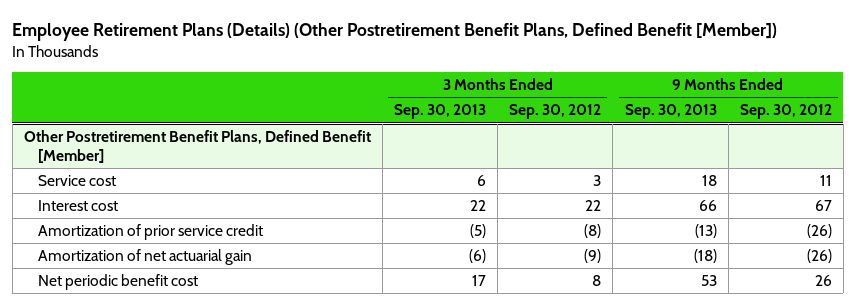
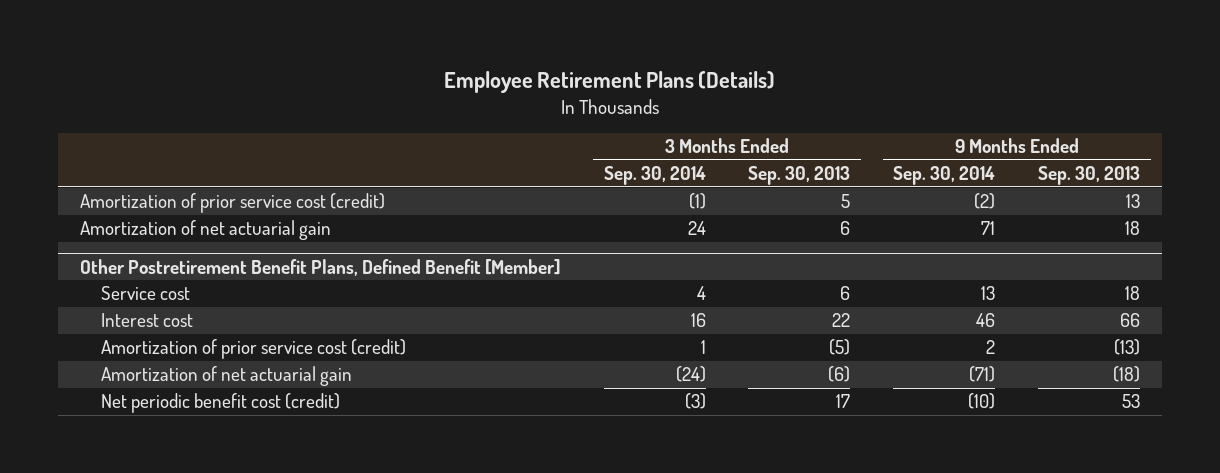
[12,23,778,42] Employee Retirement Plans (Details) (Other Postretirement Benefit Plans, Defined Benefit [Member]) -> [443,70,775,93] Employee Retirement Plans (Details)
[509,104,602,120] Sep. 30, 2012 -> none
[739,104,832,120] Sep. 30, 2012 -> none
none -> [603,166,706,186] Sep. 30, 2014
none -> [893,166,996,186] Sep. 30, 2014
none -> [79,193,385,214] Amortization of prior service cost (credit)
none -> [79,220,331,241] Amortization of net actuarial gain
[37,224,263,241] Amortization of prior service credit -> [100,339,406,360] Amortization of prior service cost (credit)
[37,274,198,291] Net periodic benefit cost -> [100,393,340,414] Net periodic benefit cost (credit)

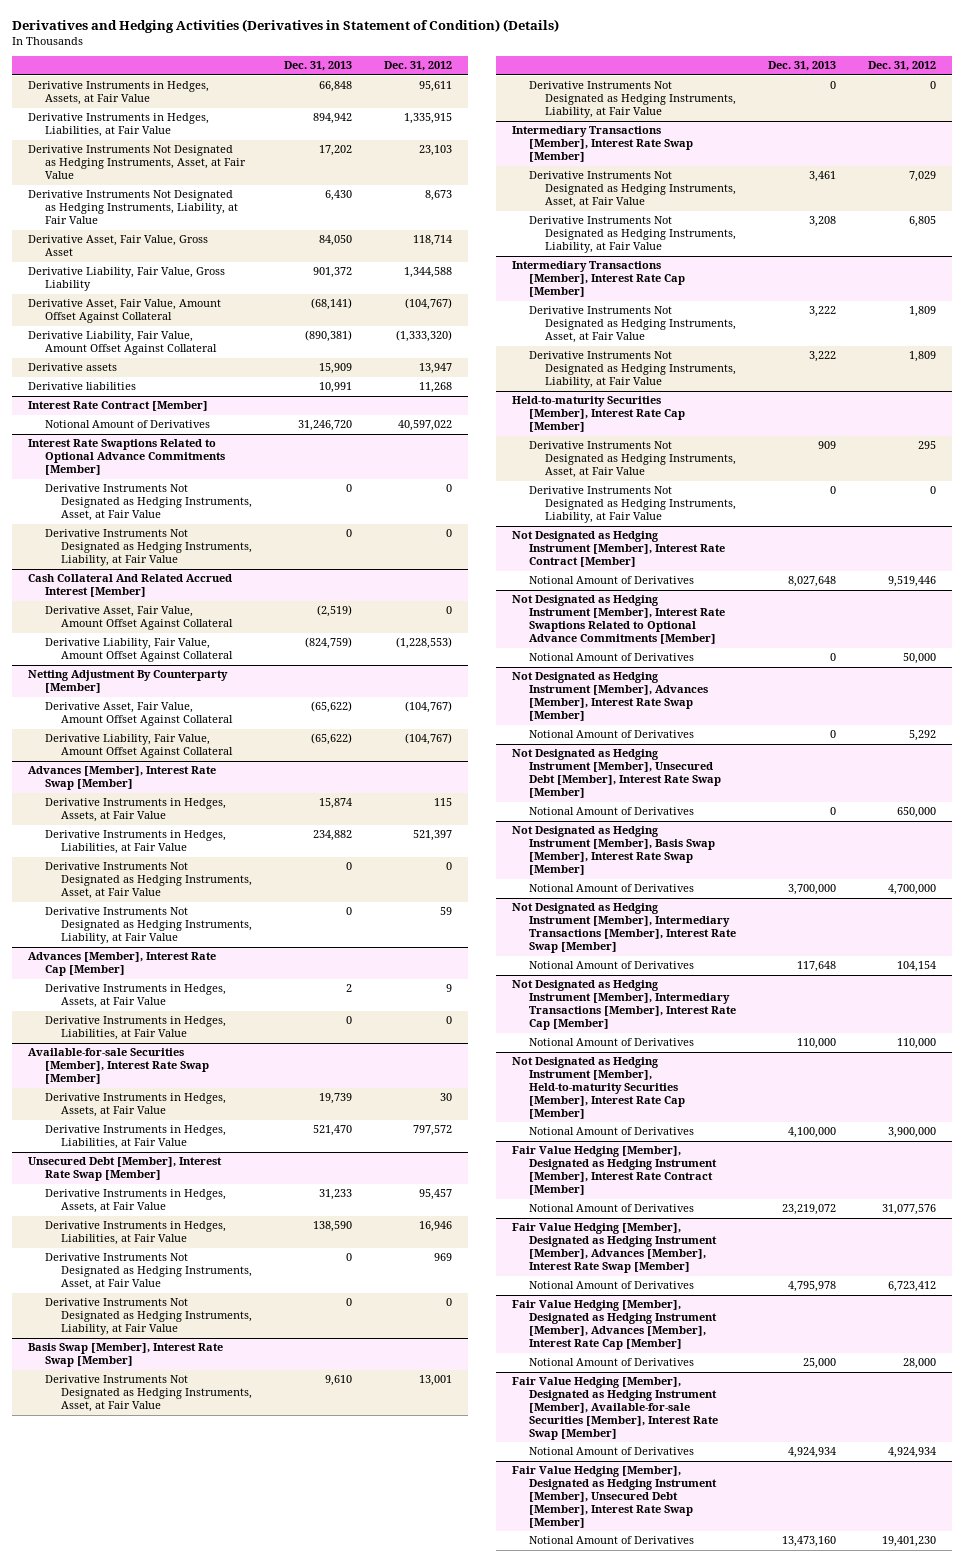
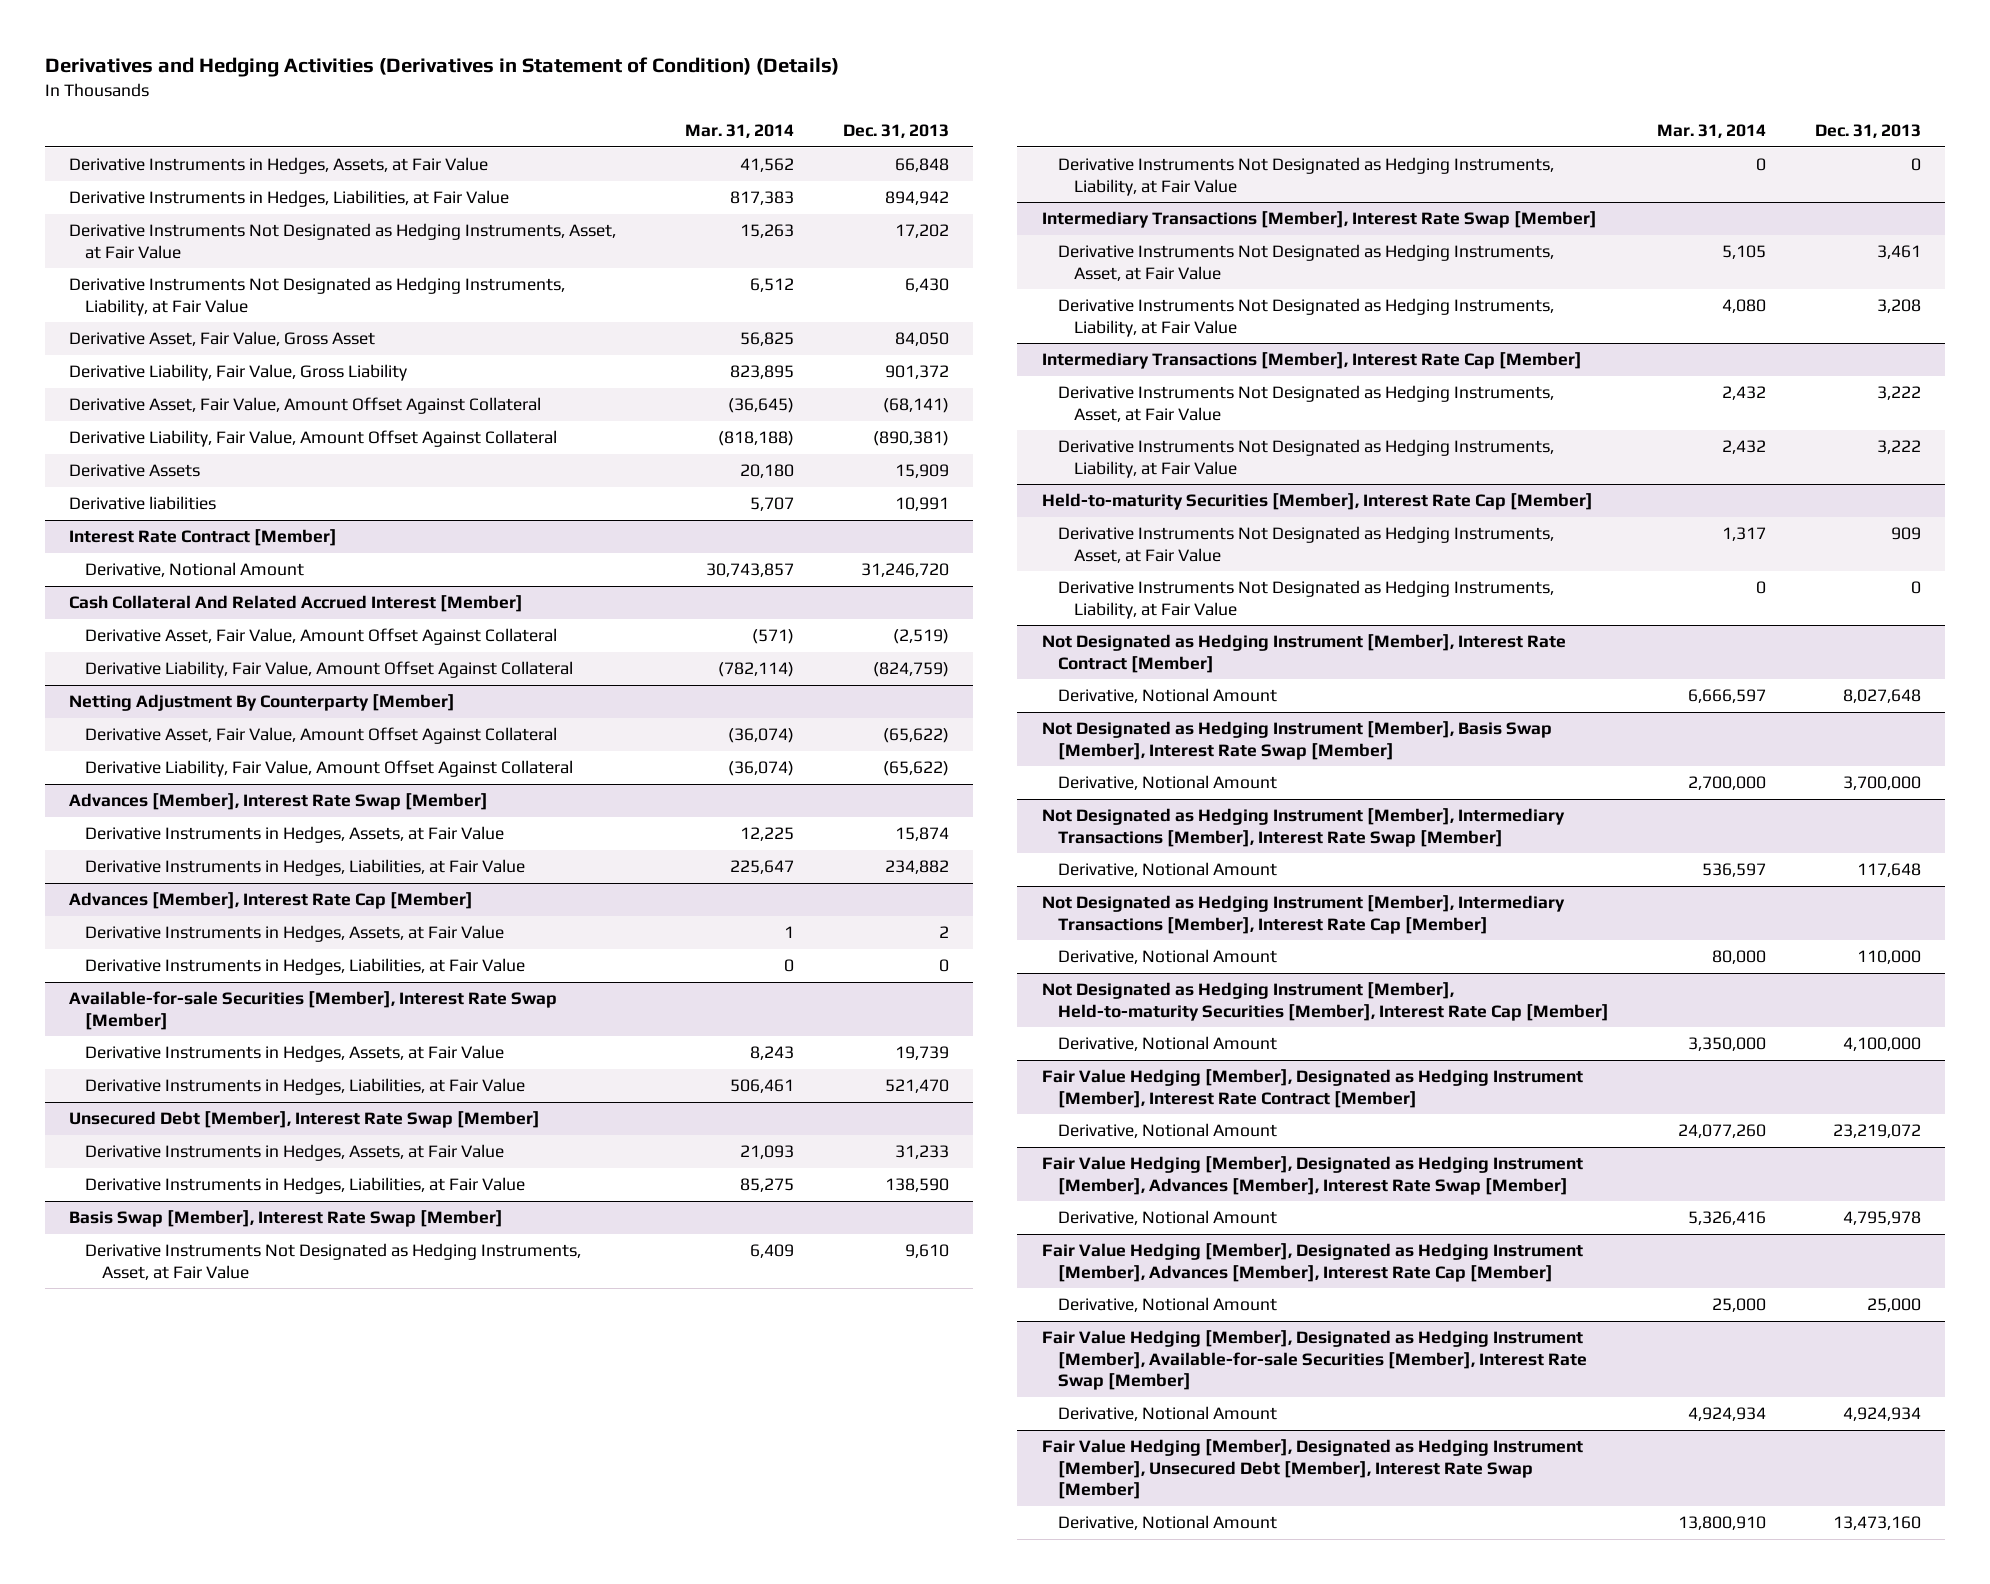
[384,61,453,72] Dec. 31, 2012 -> none
none -> [685,124,795,139] Mar. 31, 2014
[28,363,118,372] Derivative assets -> [69,464,201,478] Derivative Assets
[28,439,225,476] Interest Rate Swaptions Related to Optional Advance Commitments [Member] -> none
[44,484,253,522] Derivative Instruments Not Designated as Hedging Instruments, Asset, at Fair Value -> none
[44,529,253,567] Derivative Instruments Not Designated as Hedging Instruments, Liability, at Fair Value -> none
[44,420,210,429] Notional Amount of Derivatives -> [85,562,305,578] Derivative, Notional Amount
[44,862,253,900] Derivative Instruments Not Designated as Hedging Instruments, Asset, at Fair Value -> none
[44,907,253,945] Derivative Instruments Not Designated as Hedging Instruments, Liability, at Fair Value -> none
[44,1253,253,1291] Derivative Instruments Not Designated as Hedging Instruments, Asset, at Fair Value -> none
[44,1298,253,1336] Derivative Instruments Not Designated as Hedging Instruments, Liability, at Fair Value -> none
[512,595,725,645] Not Designated as Hedging Instrument [Member], Interest Rate Swaptions Related to Optional Advance Commitments [Member] -> none
[528,653,694,662] Notional Amount of Derivatives -> none
[512,672,708,722] Not Designated as Hedging Instrument [Member], Advances [Member], Interest Rate Swap [Member] -> none
[528,730,694,739] Notional Amount of Derivatives -> none
[512,749,721,799] Not Designated as Hedging Instrument [Member], Unsecured Debt [Member], Interest Rate Swap [Member] -> none
[528,807,694,816] Notional Amount of Derivatives -> none
[528,576,694,585] Notional Amount of Derivatives -> [1057,688,1277,704] Derivative, Notional Amount
[528,884,694,893] Notional Amount of Derivatives -> [1057,775,1277,791] Derivative, Notional Amount
[528,961,694,970] Notional Amount of Derivatives -> [1057,862,1277,878] Derivative, Notional Amount
[528,1038,694,1047] Notional Amount of Derivatives -> [1057,949,1277,965] Derivative, Notional Amount
[528,1127,694,1136] Notional Amount of Derivatives -> [1057,1036,1277,1052] Derivative, Notional Amount
[528,1204,694,1213] Notional Amount of Derivatives -> [1057,1123,1277,1139] Derivative, Notional Amount
[528,1281,694,1290] Notional Amount of Derivatives -> [1057,1210,1277,1226] Derivative, Notional Amount
[528,1358,694,1367] Notional Amount of Derivatives -> [1057,1297,1277,1313] Derivative, Notional Amount
[528,1447,694,1456] Notional Amount of Derivatives -> [1057,1406,1277,1422] Derivative, Notional Amount
[528,1536,694,1545] Notional Amount of Derivatives -> [1057,1515,1277,1531] Derivative, Notional Amount

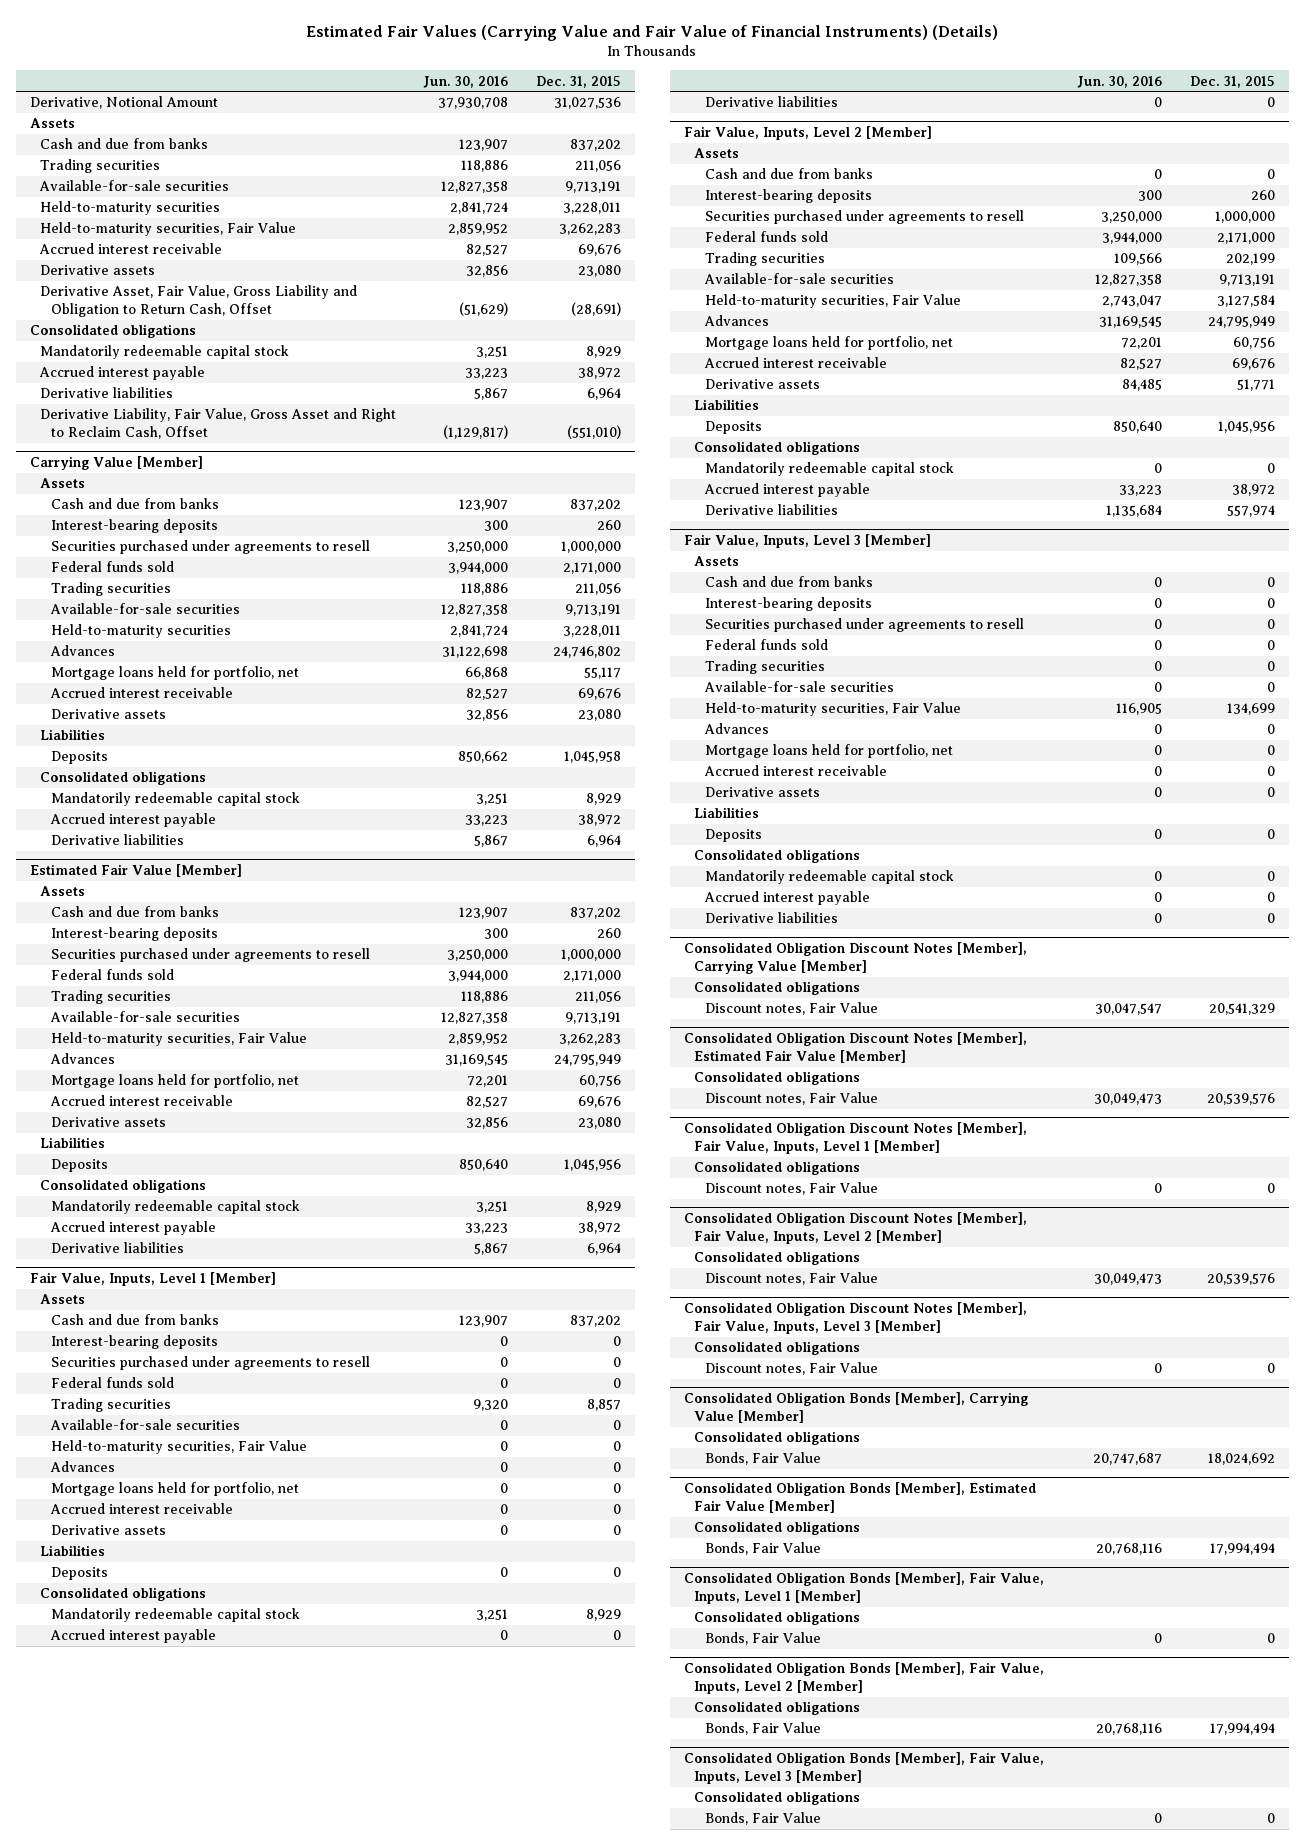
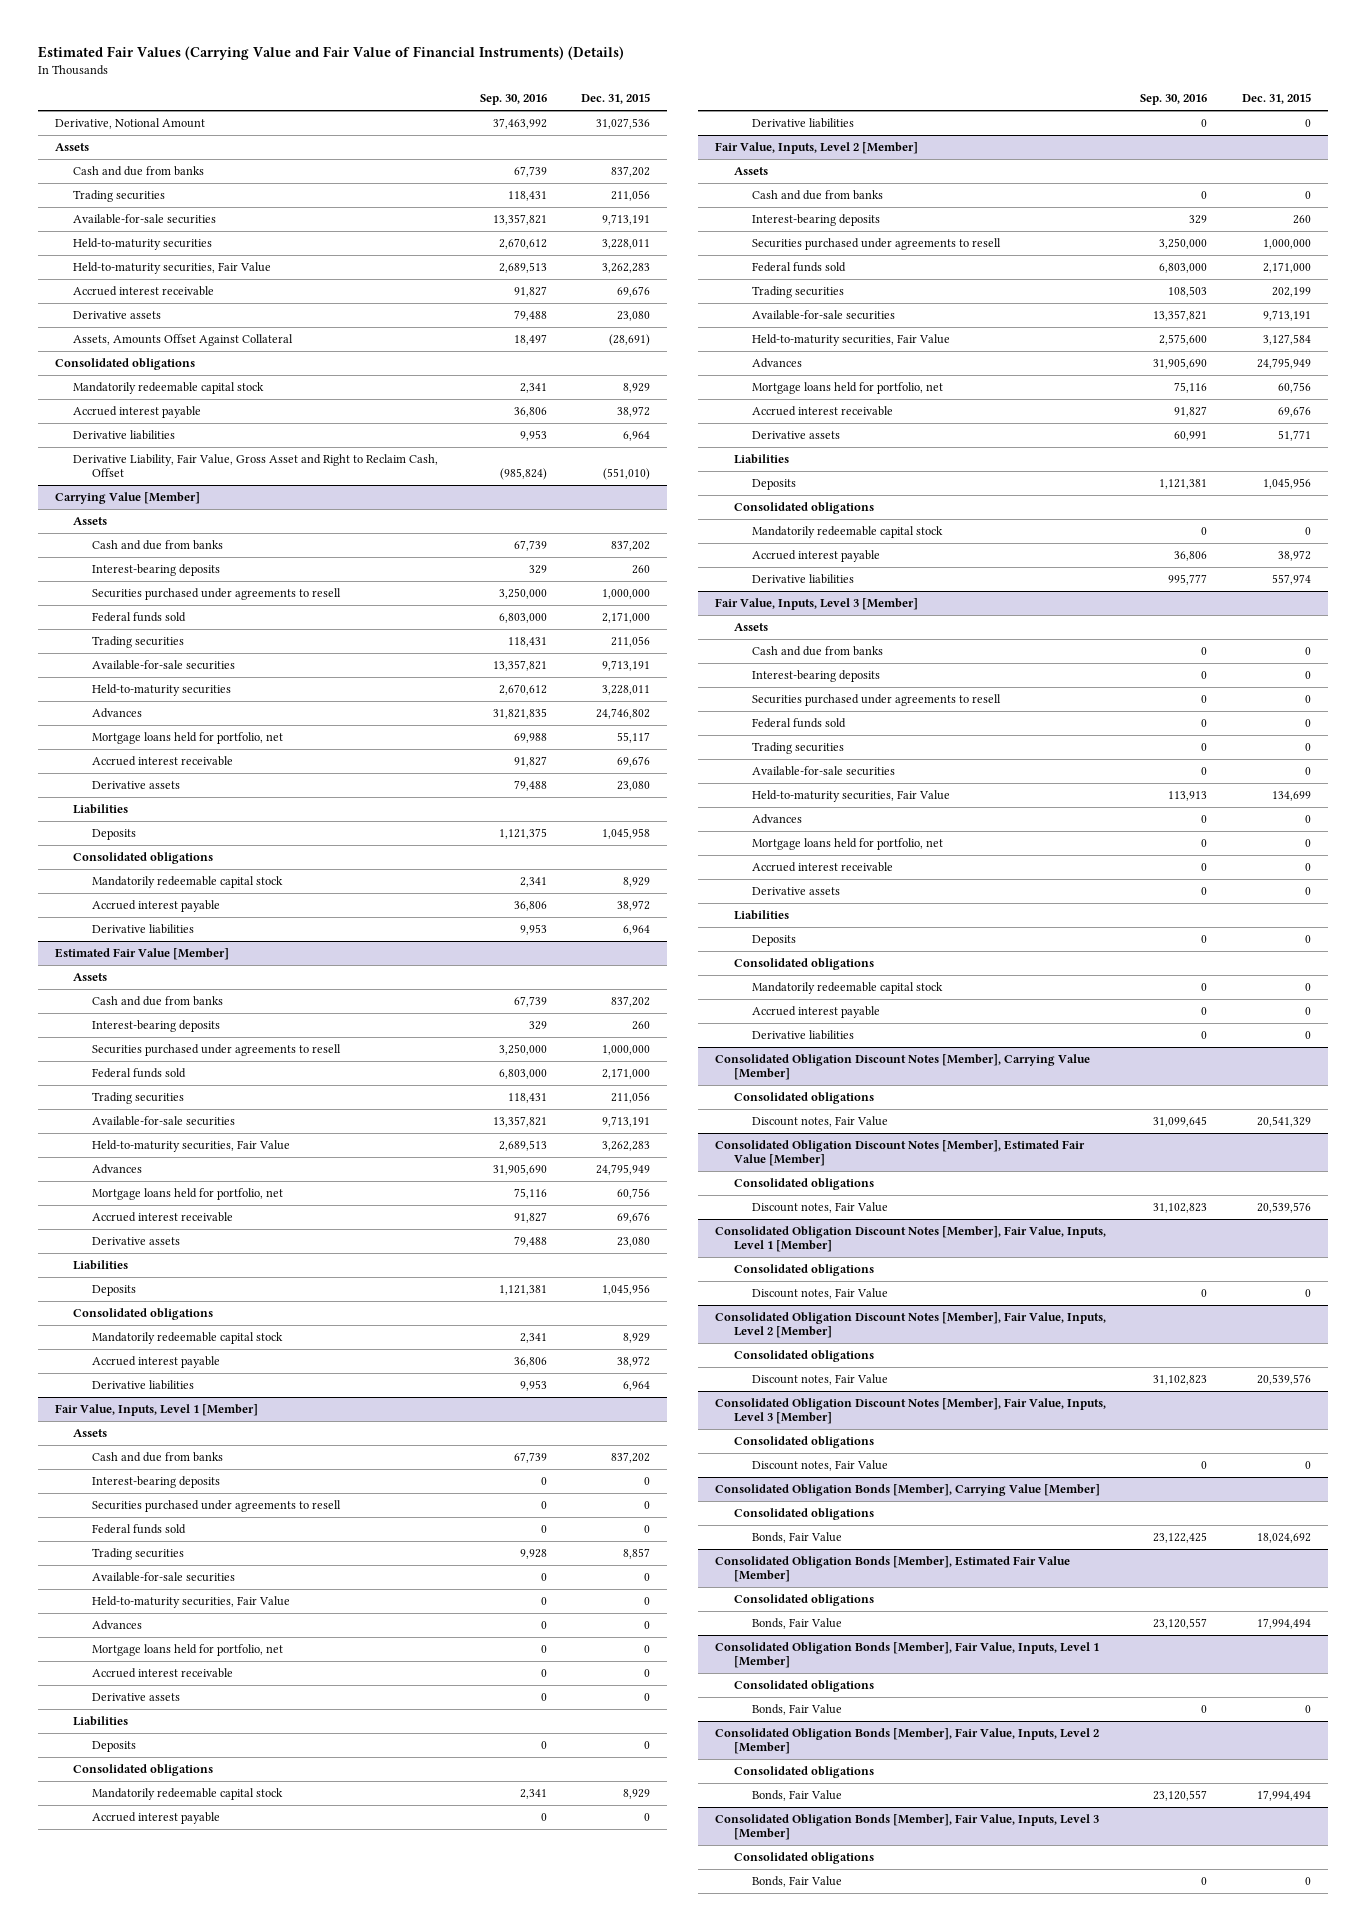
[423,75,509,88] Jun. 30, 2016 -> none
none -> [479,94,547,106] Sep. 30, 2016
[40,285,358,318] Derivative Asset, Fair Value, Gross Liability and Obligation to Return Cash, Offset -> [73,334,294,347] Assets, Amounts Offset Against Collateral

